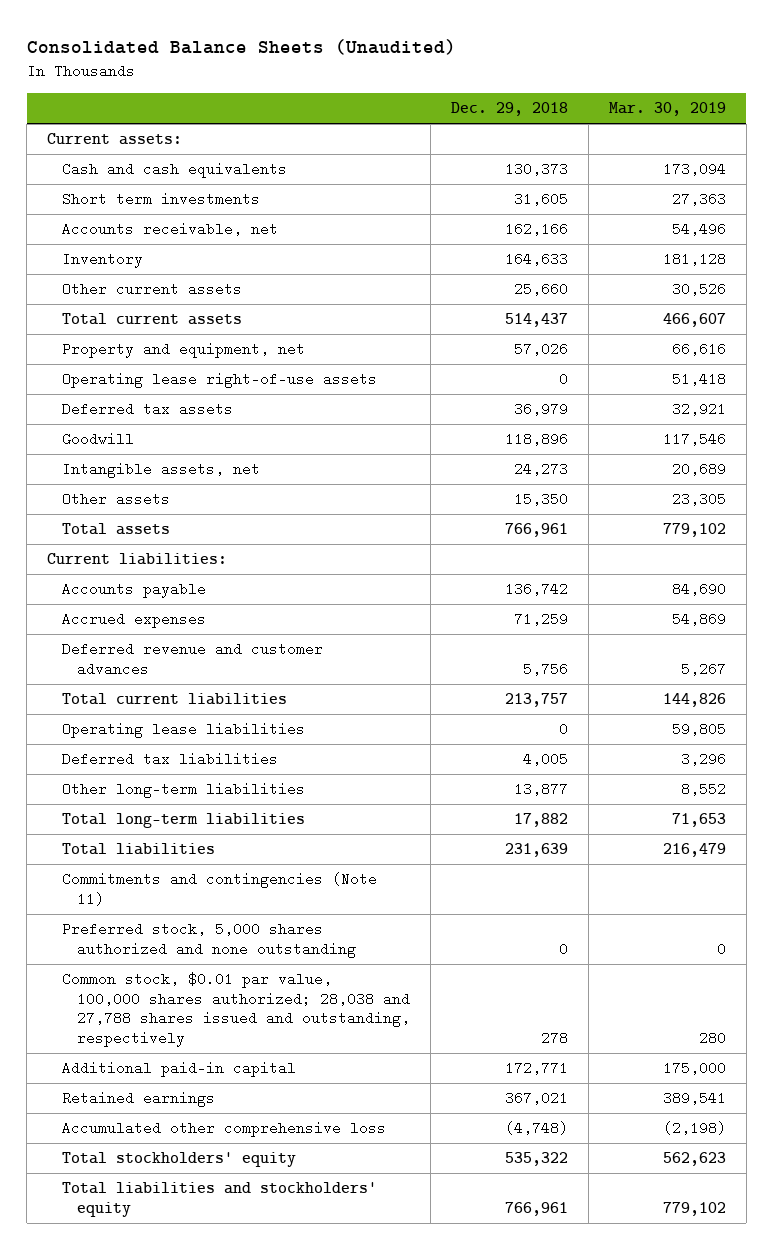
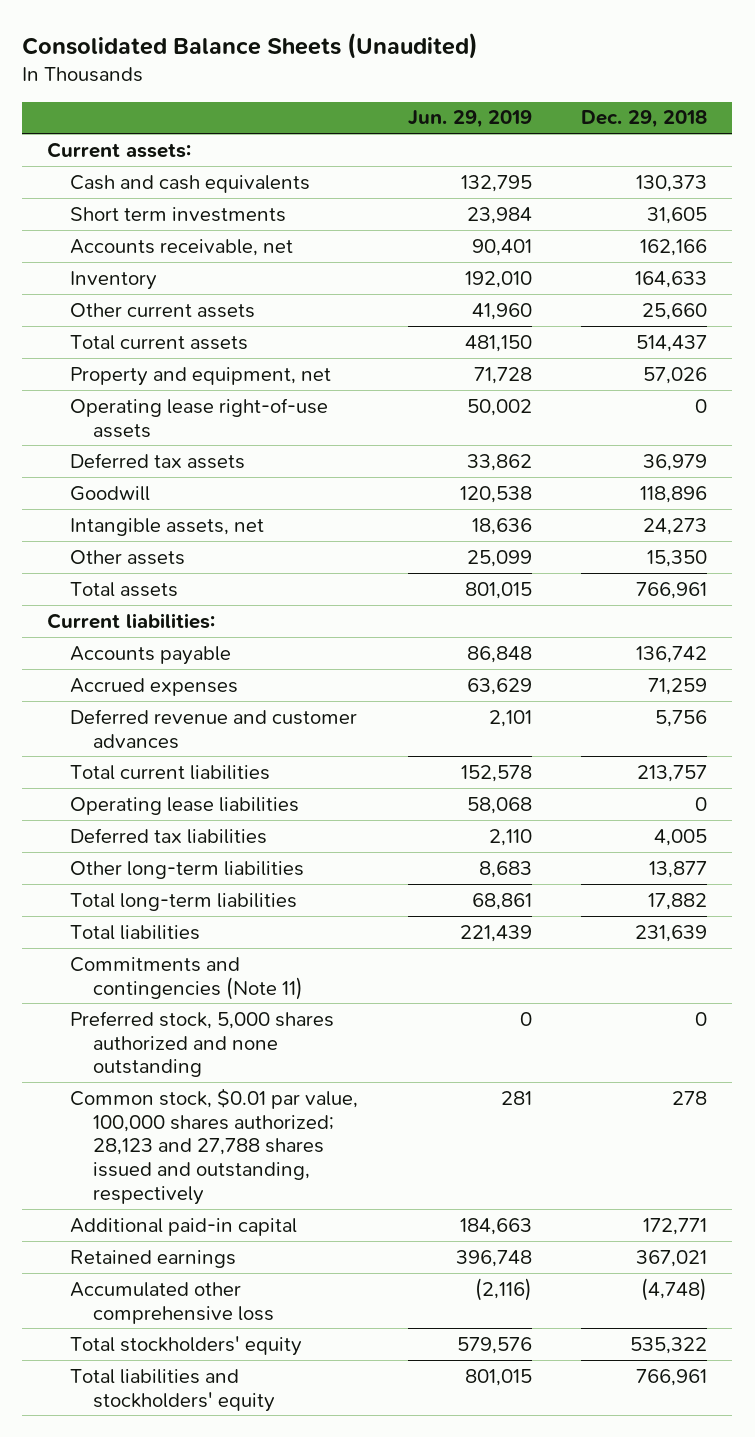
[608,102,726,117] Mar. 30, 2019 -> none
none -> [407,110,532,129] Jun. 29, 2019
[62,972,410,1047] Common stock, $0.01 par value, 100,000 shares authorized; 28,038 and 27,788 shares issued and outstanding, respectively -> [70,1087,359,1205] Common stock, $0.01 par value, 100,000 shares authorized; 28,123 and 27,788 shares issued and outstanding, respectively

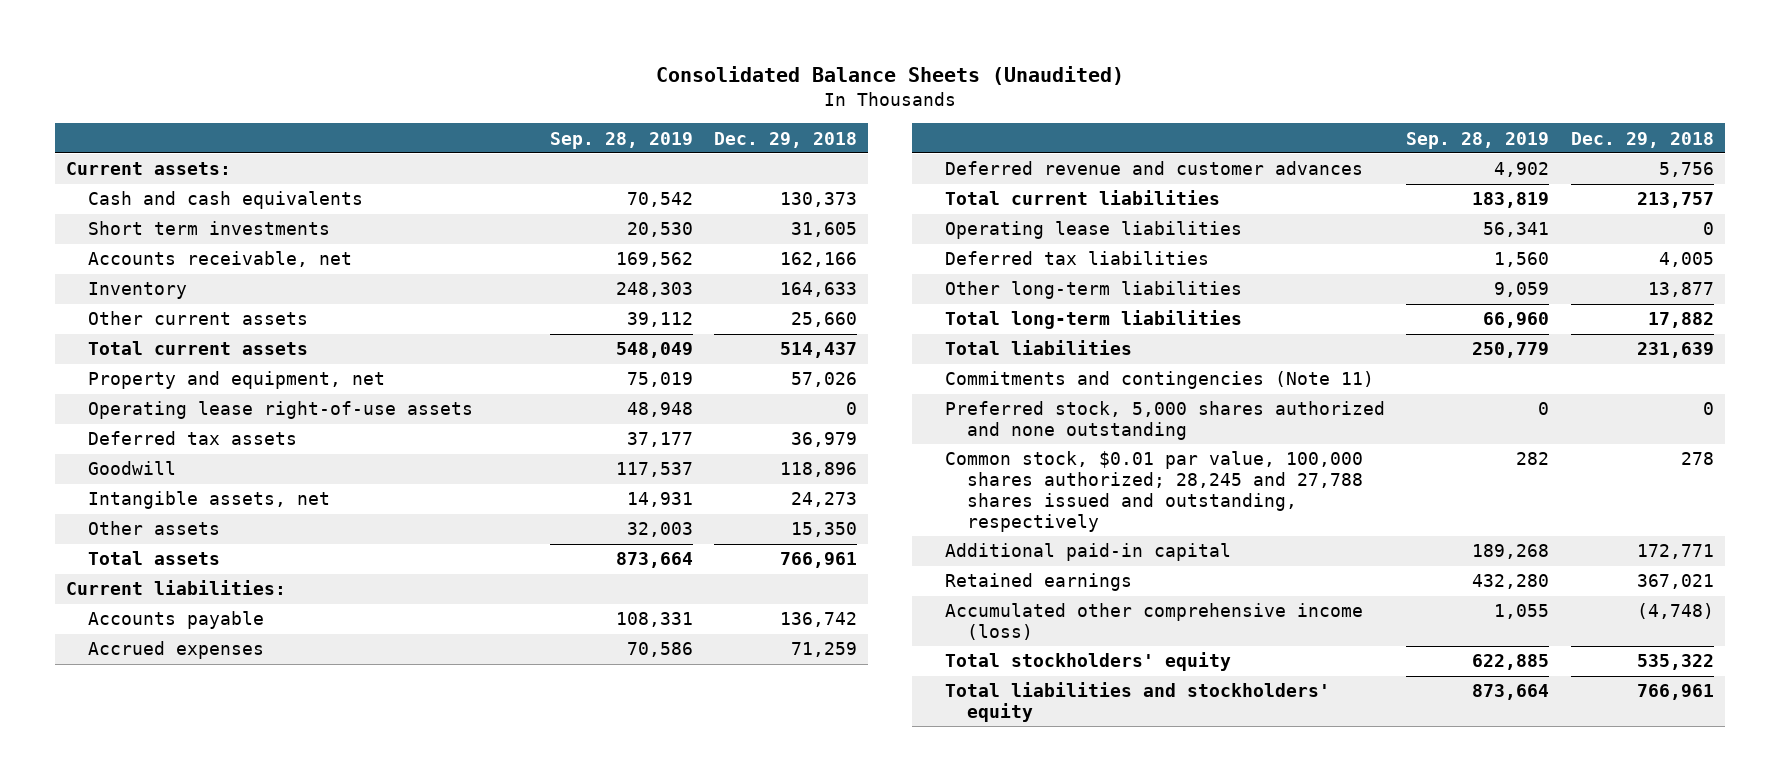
[407,110,532,129] Jun. 29, 2019 -> none
none -> [549,131,693,149] Sep. 28, 2019
[70,1087,359,1205] Common stock, $0.01 par value, 100,000 shares authorized; 28,123 and 27,788 shares issued and outstanding, respectively -> [944,451,1363,532] Common stock, $0.01 par value, 100,000 shares authorized; 28,245 and 27,788 shares issued and outstanding, respectively
[70,1281,275,1324] Accumulated other comprehensive loss -> [944,603,1363,641] Accumulated other comprehensive income (loss)

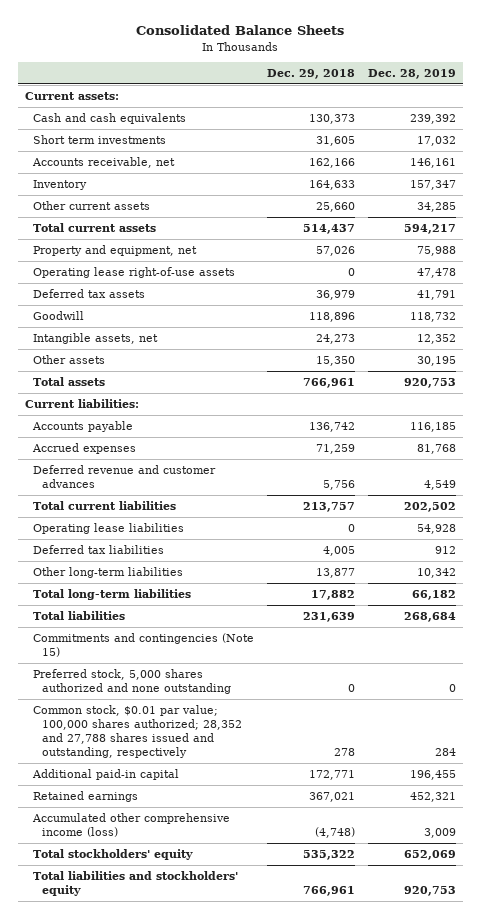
[655,66,1124,86] Consolidated Balance Sheets (Unaudited) -> [136,25,345,36] Consolidated Balance Sheets
[549,131,693,149] Sep. 28, 2019 -> none
none -> [368,68,457,79] Dec. 28, 2019
[944,371,1374,390] Commitments and contingencies (Note 11) -> [33,633,255,658] Commitments and contingencies (Note 15)
[944,451,1363,532] Common stock, $0.01 par value, 100,000 shares authorized; 28,245 and 27,788 shares issued and outstanding, respectively -> [33,705,242,759] Common stock, $0.01 par value; 100,000 shares authorized; 28,352 and 27,788 shares issued and outstanding, respectively

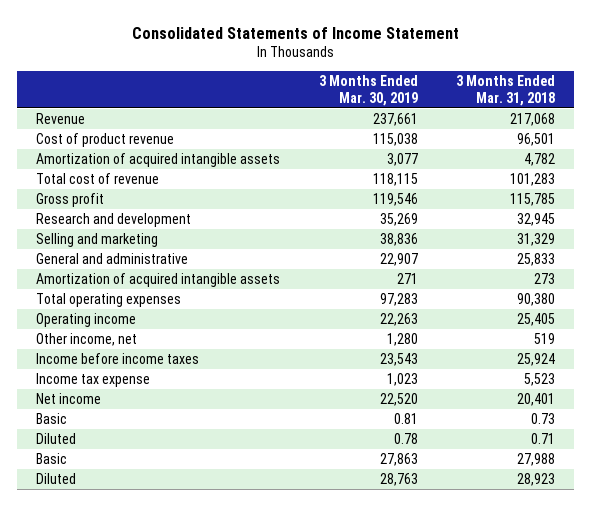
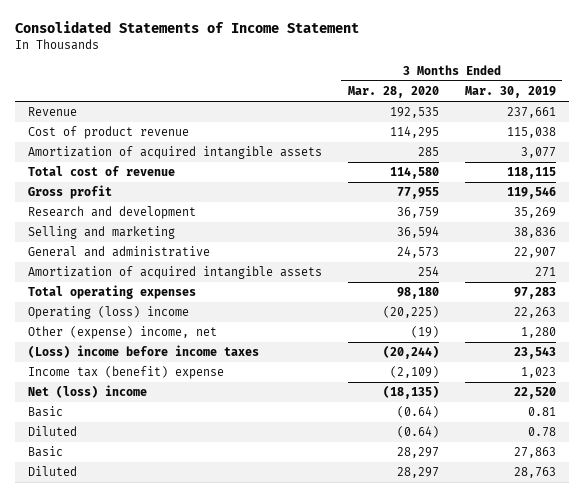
[455,75,555,106] 3 Months Ended Mar. 31, 2018 -> none
none -> [347,86,439,99] Mar. 28, 2020
[36,312,137,327] Operating income -> [27,306,189,320] Operating (loss) income
[36,332,138,346] Other income, net -> [27,326,217,340] Other (expense) income, net
[36,352,200,364] Income before income taxes -> [27,345,259,359] (Loss) income before income taxes
[36,372,151,387] Income tax expense -> [27,366,224,380] Income tax (benefit) expense
[36,392,102,404] Net income -> [27,385,147,399] Net (loss) income

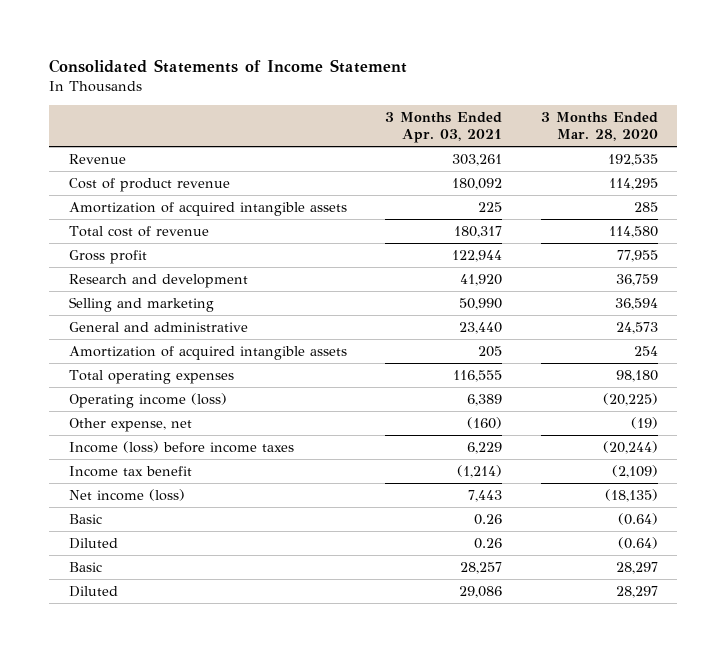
[464,86,556,99] Mar. 30, 2019 -> none
none -> [385,112,503,143] 3 Months Ended Apr. 03, 2021
[27,306,189,320] Operating (loss) income -> [68,393,227,409] Operating income (loss)
[27,326,217,340] Other (expense) income, net -> [68,418,192,433] Other expense, net
[27,345,259,359] (Loss) income before income taxes -> [68,441,294,454] Income (loss) before income taxes
[27,366,224,380] Income tax (benefit) expense -> [68,466,192,478] Income tax benefit
[27,385,147,399] Net (loss) income -> [68,489,185,502] Net income (loss)

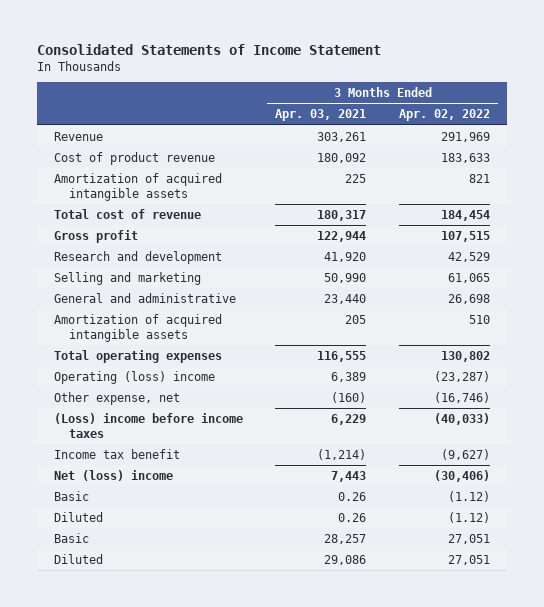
[540,112,658,141] 3 Months Ended Mar. 28, 2020 -> none
none -> [399,109,491,122] Apr. 02, 2022
[68,393,227,409] Operating income (loss) -> [53,370,215,384] Operating (loss) income
[68,441,294,454] Income (loss) before income taxes -> [53,412,243,438] (Loss) income before income taxes
[68,489,185,502] Net income (loss) -> [53,469,173,481] Net (loss) income

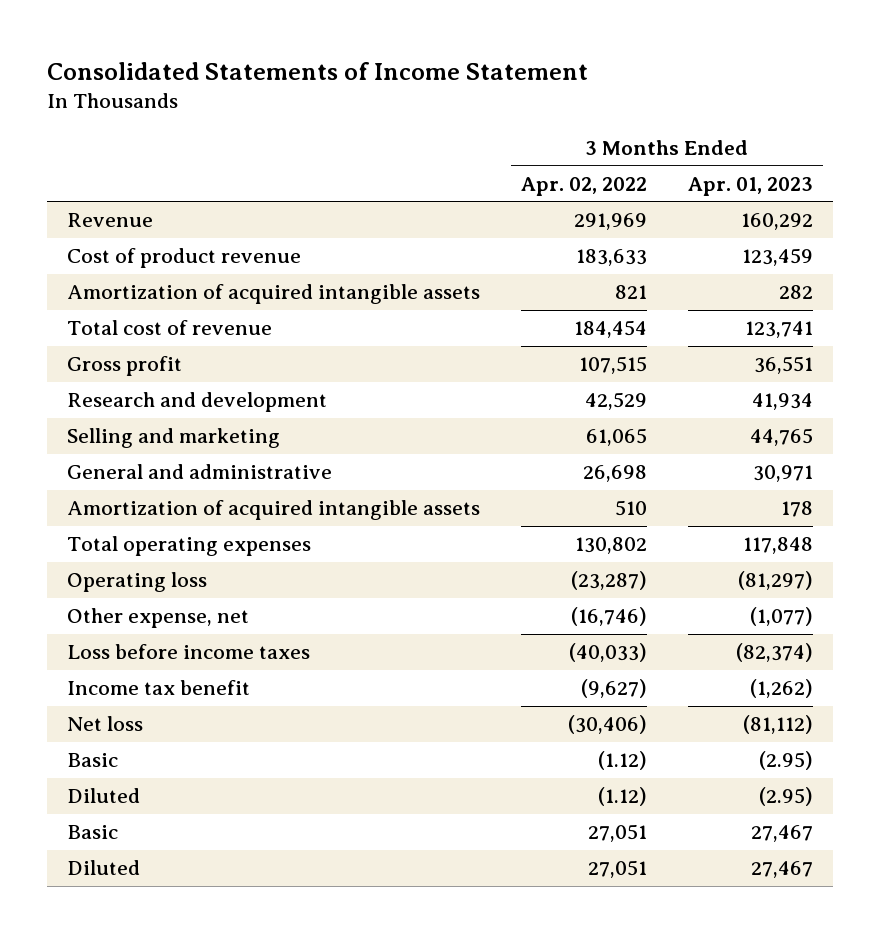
[275,109,367,122] Apr. 03, 2021 -> none
none -> [687,176,813,196] Apr. 01, 2023
[53,370,215,384] Operating (loss) income -> [67,572,208,593] Operating loss
[53,412,243,438] (Loss) income before income taxes -> [67,644,311,660] Loss before income taxes
[53,469,173,481] Net (loss) income -> [67,716,144,732] Net loss

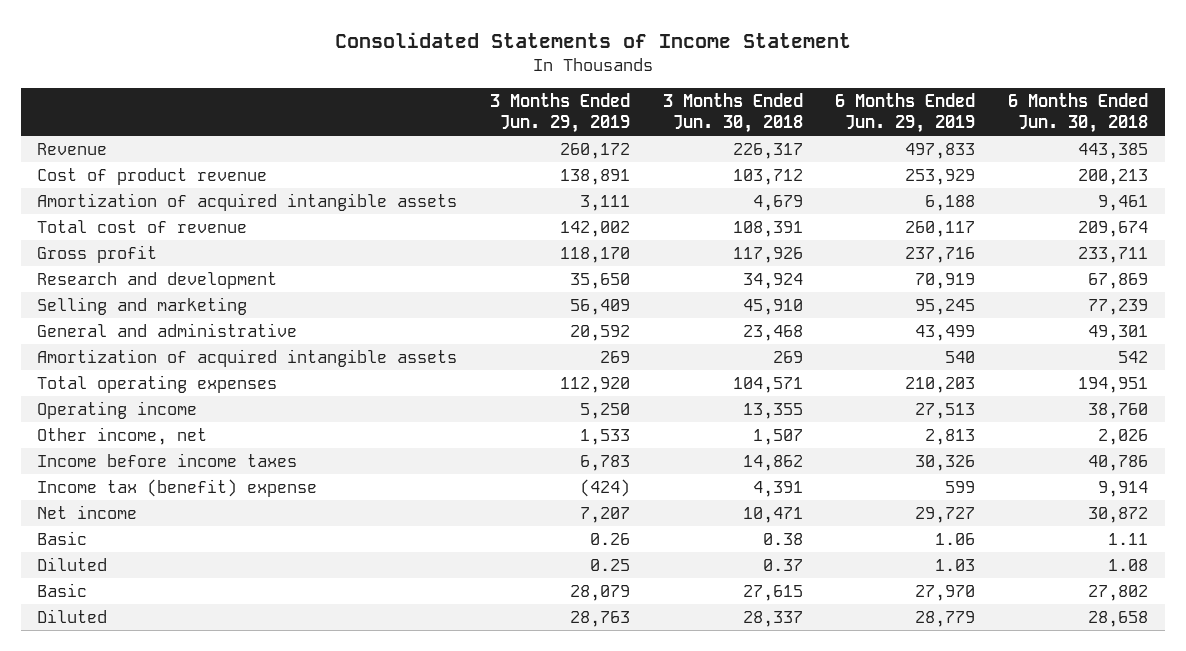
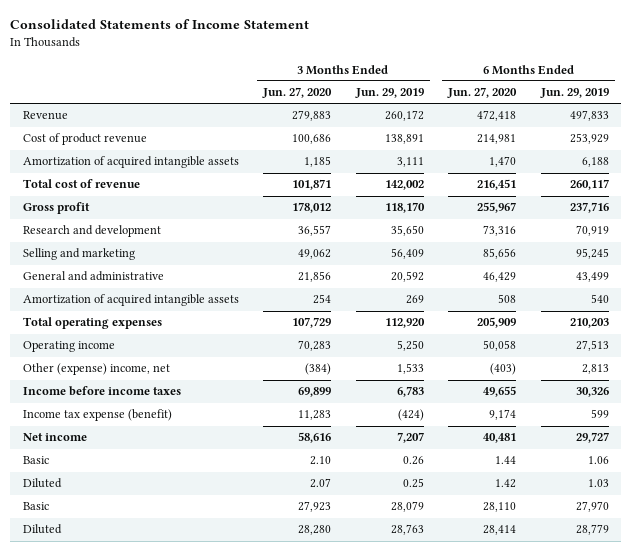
[662,92,803,134] 3 Months Ended Jun. 30, 2018 -> none
[1008,92,1149,134] 6 Months Ended Jun. 30, 2018 -> none
none -> [262,87,333,99] Jun. 27, 2020
none -> [447,87,518,99] Jun. 27, 2020
[37,426,208,445] Other income, net -> [22,363,170,376] Other (expense) income, net
[37,478,318,497] Income tax (benefit) expense -> [22,409,172,422] Income tax expense (benefit)

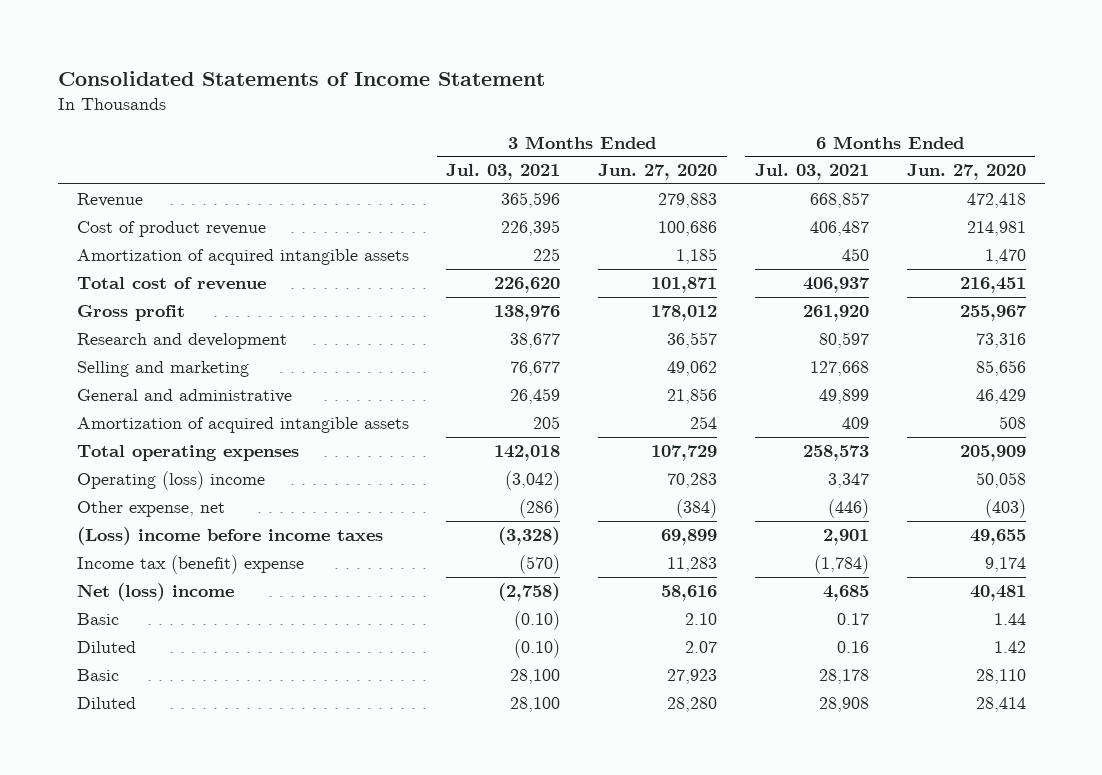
[354,88,424,99] Jun. 29, 2019 -> none
[539,88,609,99] Jun. 29, 2019 -> none
none -> [446,164,561,181] Jul. 03, 2021
none -> [754,164,869,181] Jul. 03, 2021
[22,341,115,353] Operating income -> [76,471,265,491] Operating (loss) income
[22,363,170,376] Other (expense) income, net -> [76,501,225,518] Other expense, net
[22,386,181,397] Income before income taxes -> [76,527,383,546] (Loss) income before income taxes
[22,409,172,422] Income tax expense (benefit) -> [76,555,304,575] Income tax (benefit) expense
[22,433,87,442] Net income -> [76,583,234,602] Net (loss) income

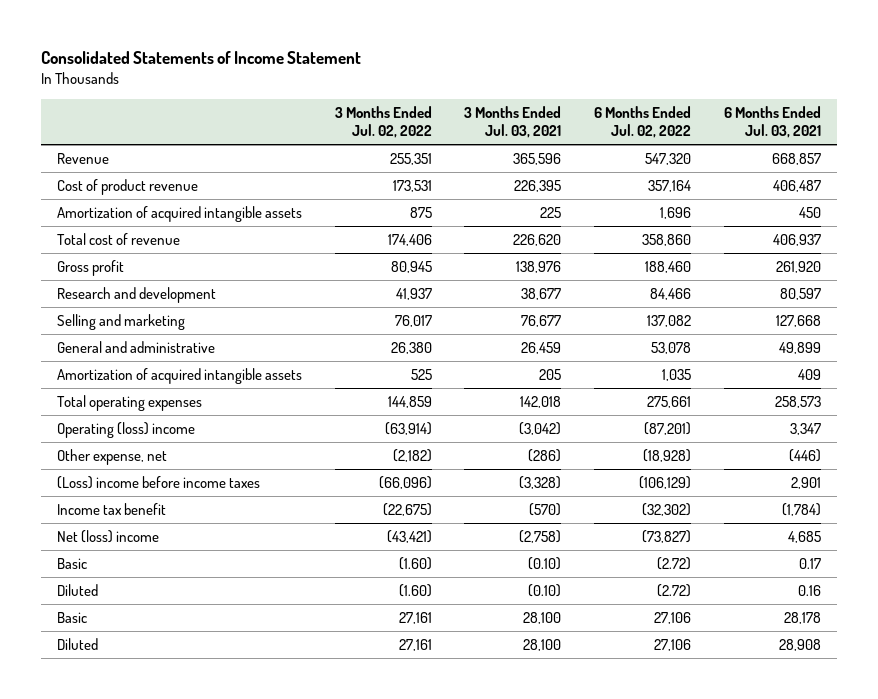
[598,164,718,181] Jun. 27, 2020 -> none
[906,164,1026,181] Jun. 27, 2020 -> none
none -> [334,106,432,139] 3 Months Ended Jul. 02, 2022
none -> [593,106,691,139] 6 Months Ended Jul. 02, 2022
[76,555,304,575] Income tax (benefit) expense -> [57,502,167,515] Income tax benefit

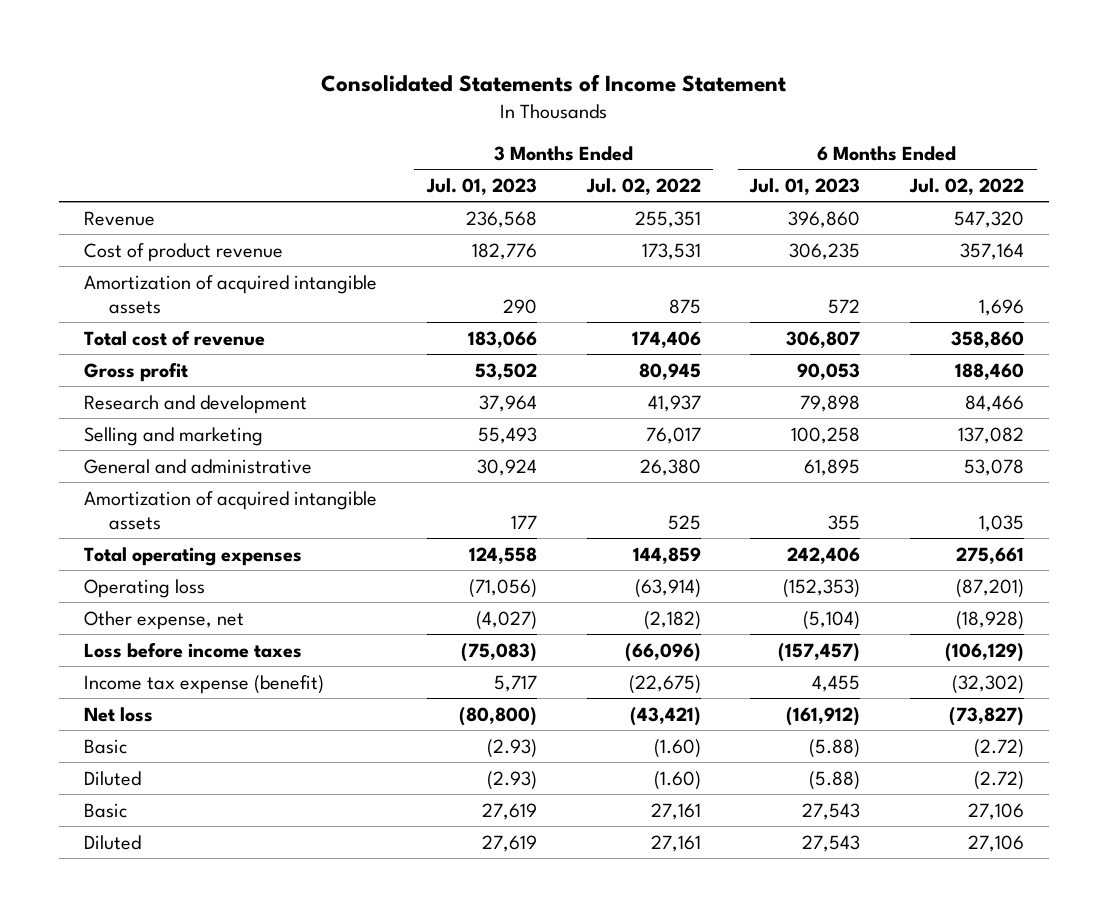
[464,106,562,139] 3 Months Ended Jul. 03, 2021 -> none
[723,106,821,139] 6 Months Ended Jul. 03, 2021 -> none
none -> [425,178,537,196] Jul. 01, 2023
none -> [749,178,861,196] Jul. 01, 2023
[57,421,196,438] Operating (loss) income -> [84,578,206,598] Operating loss
[57,475,261,489] (Loss) income before income taxes -> [84,642,303,658] Loss before income taxes
[57,502,167,515] Income tax benefit -> [84,674,325,694] Income tax expense (benefit)
[57,529,160,543] Net (loss) income -> [84,706,154,722] Net loss

